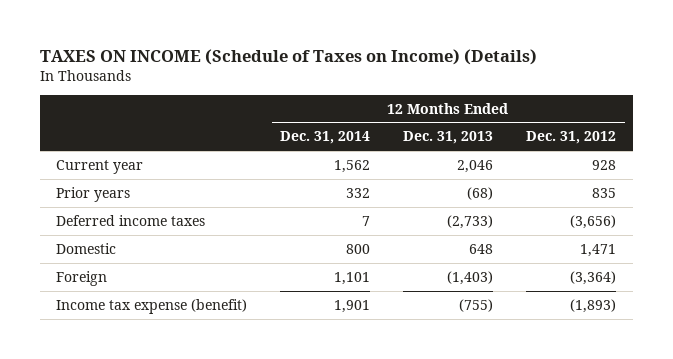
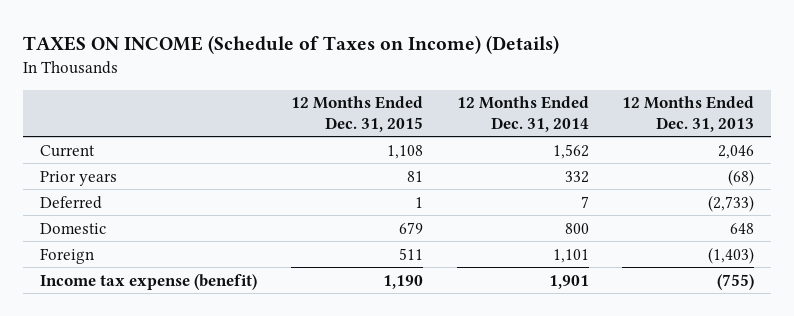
[526,131,617,145] Dec. 31, 2012 -> none
none -> [290,96,423,132] 12 Months Ended Dec. 31, 2015
[56,159,144,174] Current year -> [40,144,96,157] Current
[56,214,206,226] Deferred income taxes -> [40,195,103,209] Deferred

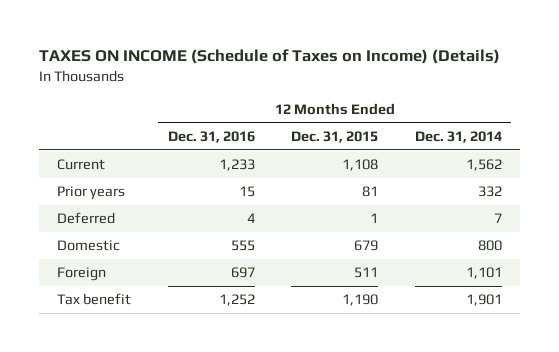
[622,96,755,132] 12 Months Ended Dec. 31, 2013 -> none
none -> [167,130,255,143] Dec. 31, 2016
[40,273,258,290] Income tax expense (benefit) -> [56,293,131,306] Tax benefit

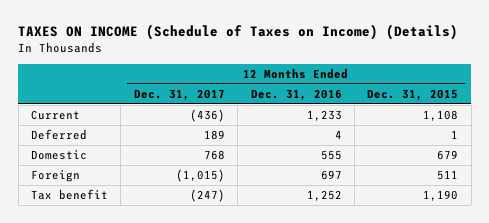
[414,130,502,143] Dec. 31, 2014 -> none
none -> [133,88,225,101] Dec. 31, 2017
[56,186,125,201] Prior years -> none

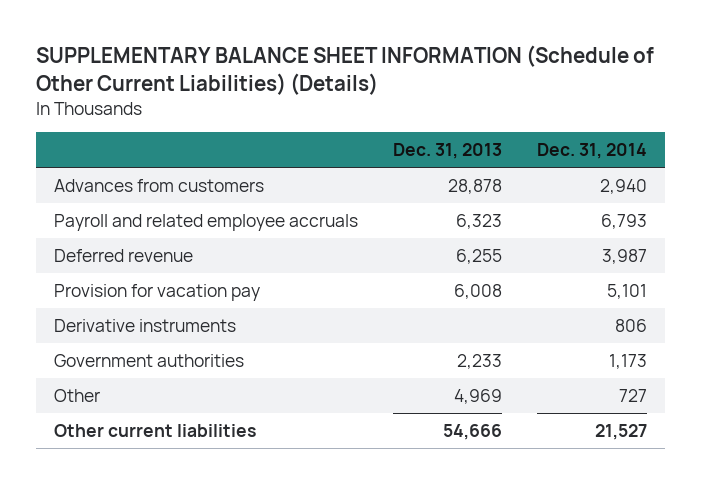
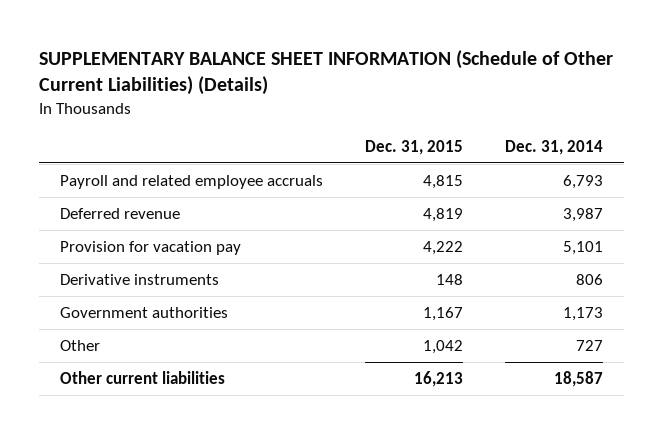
[392,143,502,160] Dec. 31, 2013 -> none
none -> [364,140,463,156] Dec. 31, 2015
[53,178,264,192] Advances from customers -> none
[595,423,648,440] 21,527 -> [553,370,603,387] 18,587

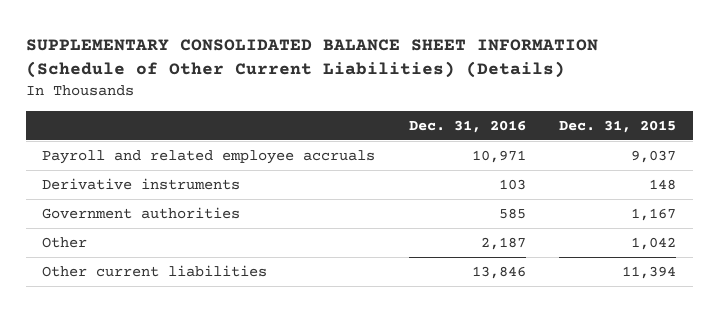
[38,49,613,95] SUPPLEMENTARY BALANCE SHEET INFORMATION (Schedule of Other Current Liabilities) (Details) -> [25,38,598,79] SUPPLEMENTARY CONSOLIDATED BALANCE SHEET INFORMATION (Schedule of Other Current Liabilities) (Details)
[504,140,603,156] Dec. 31, 2014 -> none
none -> [408,119,526,133] Dec. 31, 2016
[59,207,180,219] Deferred revenue -> none
[59,240,241,255] Provision for vacation pay -> none
[422,174,463,189] 4,815 -> [631,149,677,163] 9,037
[413,370,463,387] 16,213 -> [622,265,677,279] 11,394

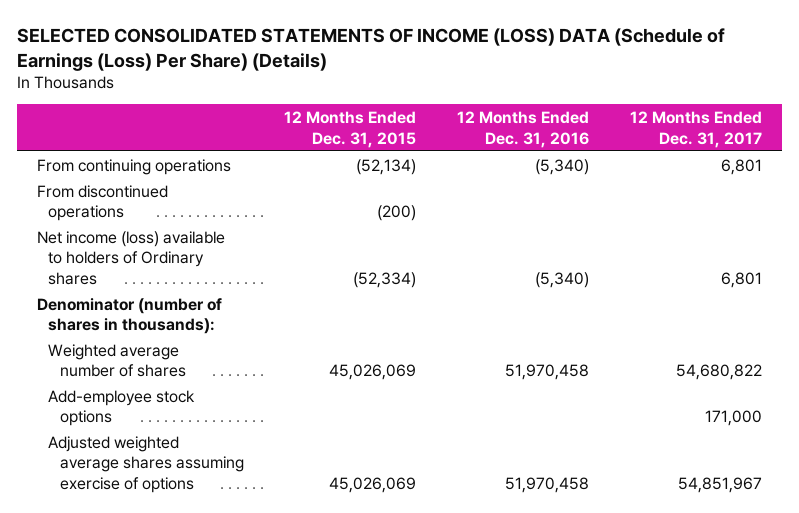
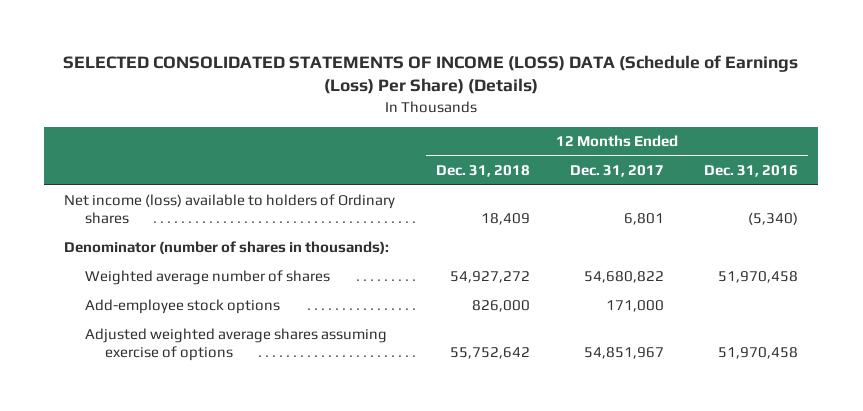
[284,111,417,148] 12 Months Ended Dec. 31, 2015 -> none
none -> [435,164,530,177] Dec. 31, 2018
[36,158,231,175] From continuing operations -> none
[36,184,168,222] From discontinued operations -> none

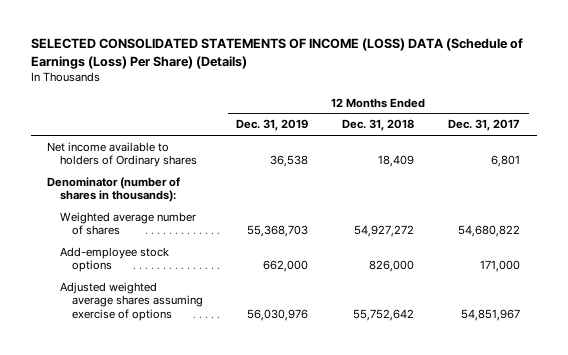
[704,164,799,177] Dec. 31, 2016 -> none
none -> [236,119,309,132] Dec. 31, 2019
[64,194,396,224] Net income (loss) available to holders of Ordinary shares -> [47,141,197,168] Net income available to holders of Ordinary shares

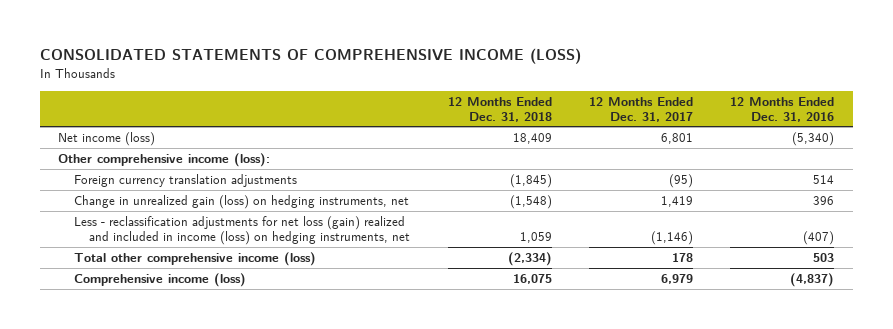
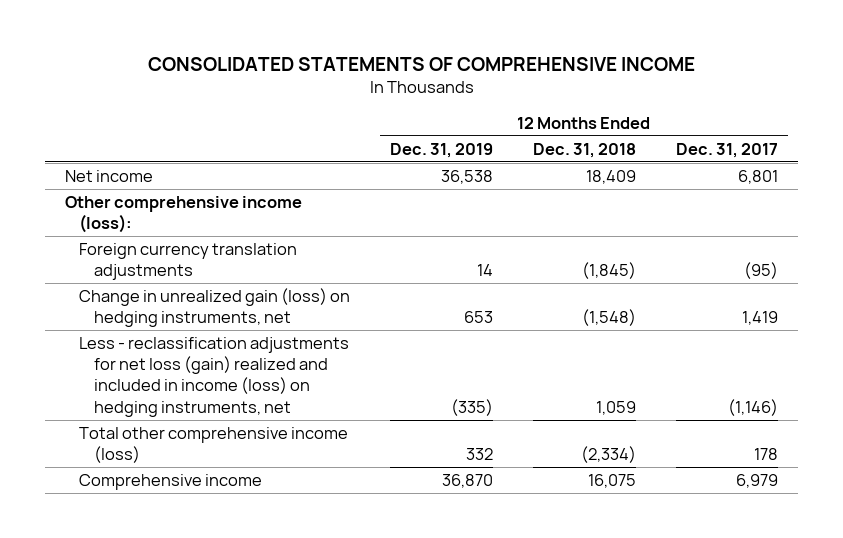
[39,47,581,64] CONSOLIDATED STATEMENTS OF COMPREHENSIVE INCOME (LOSS) -> [147,56,695,71] CONSOLIDATED STATEMENTS OF COMPREHENSIVE INCOME
[730,96,835,122] 12 Months Ended Dec. 31, 2016 -> none
none -> [390,142,494,158] Dec. 31, 2019
[58,131,156,146] Net income (loss) -> [64,170,153,183] Net income
[73,272,246,287] Comprehensive income (loss) -> [79,474,263,491] Comprehensive income

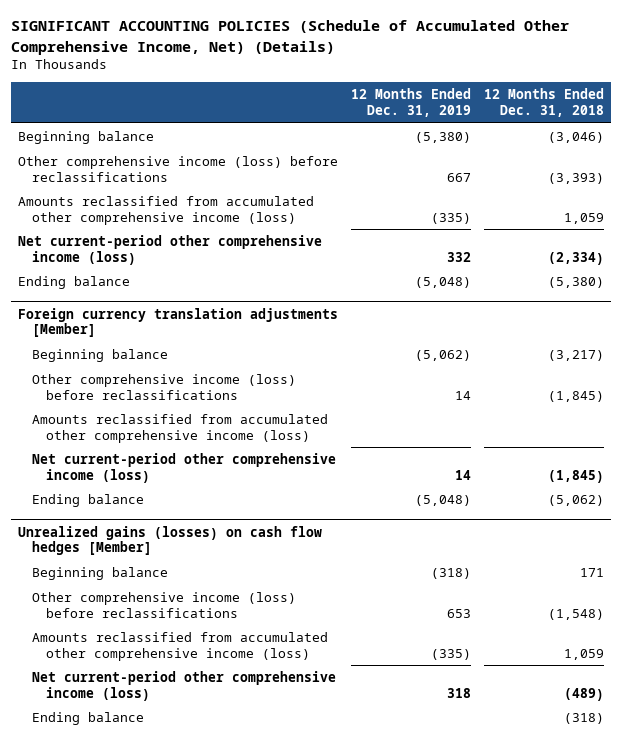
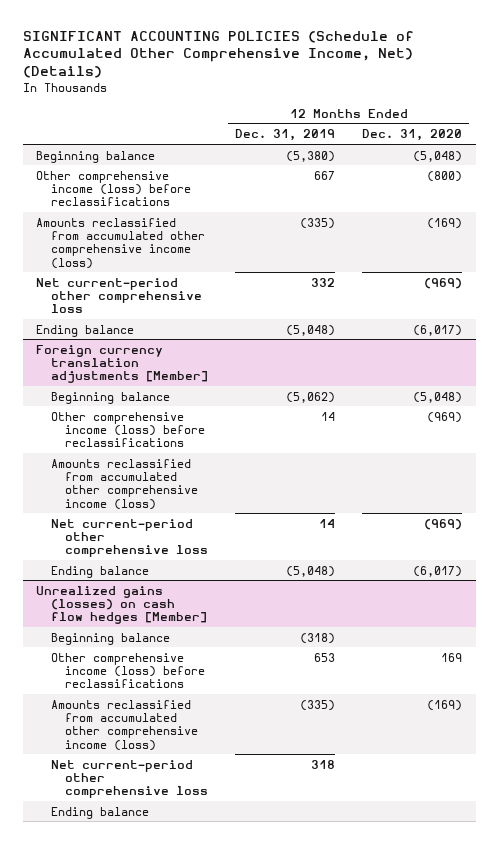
[484,88,605,117] 12 Months Ended Dec. 31, 2018 -> none
none -> [362,129,463,142] Dec. 31, 2020
[17,235,322,265] Net current-period other comprehensive income (loss) -> [36,277,202,314] Net current-period other comprehensive loss
[31,453,336,483] Net current-period other comprehensive income (loss) -> [50,518,209,558] Net current-period other comprehensive loss
[31,671,336,701] Net current-period other comprehensive income (loss) -> [50,759,209,799] Net current-period other comprehensive loss

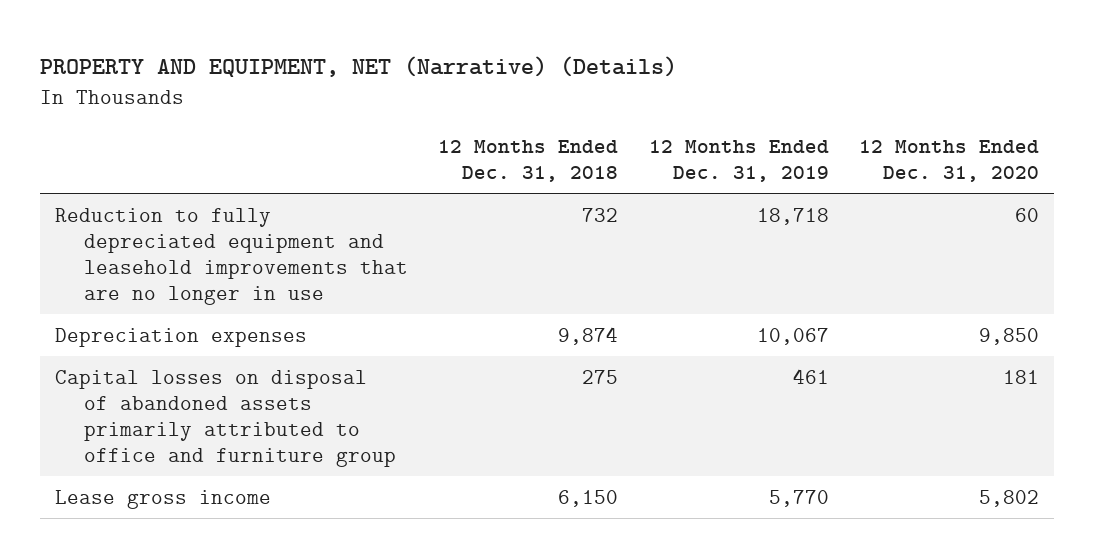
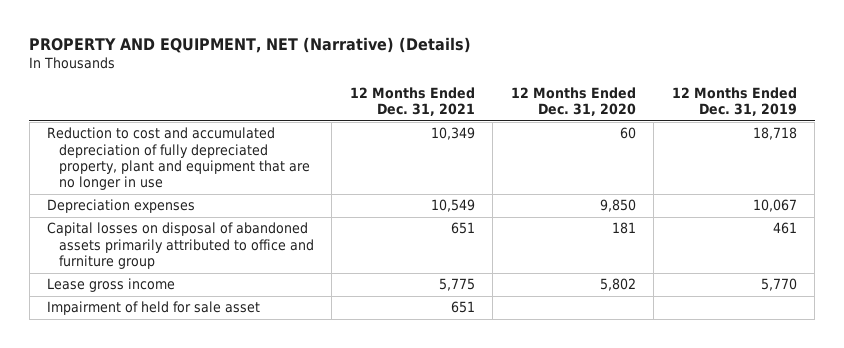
[438,140,619,183] 12 Months Ended Dec. 31, 2018 -> none
none -> [349,87,475,117] 12 Months Ended Dec. 31, 2021
[55,207,409,305] Reduction to fully depreciated equipment and leasehold improvements that are no longer in use -> [46,127,310,191] Reduction to cost and accumulated depreciation of fully depreciated property, plant and equipment that are no longer in use
none -> [46,301,260,316] Impairment of held for sale asset

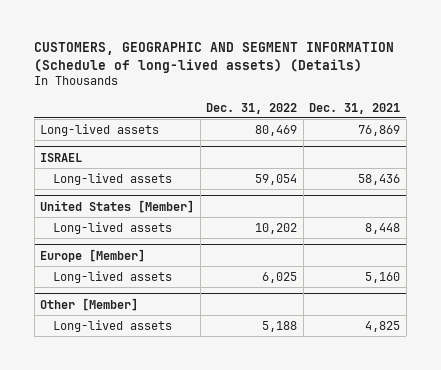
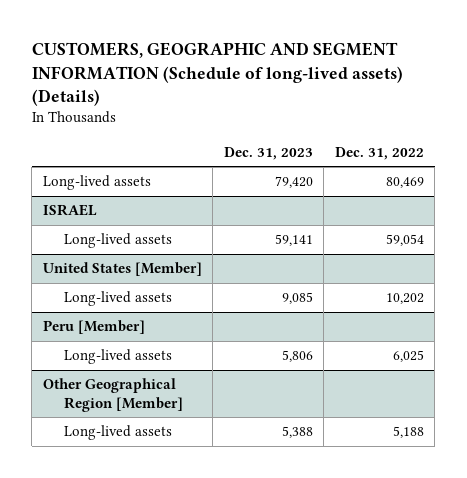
[309,102,401,114] Dec. 31, 2021 -> none
none -> [223,146,313,160] Dec. 31, 2023
[40,248,146,262] Europe [Member] -> none
none -> [42,320,145,335] Peru [Member]
[40,297,139,311] Other [Member] -> [42,378,184,412] Other Geographical Region [Member]

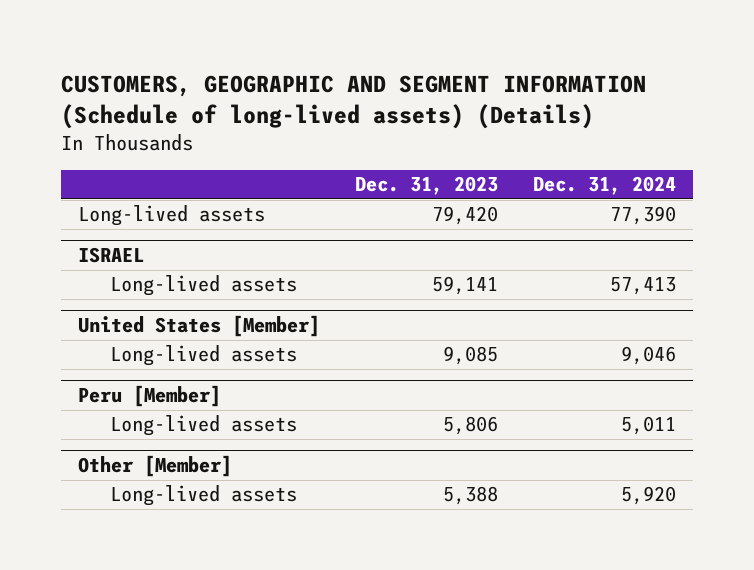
[334,146,424,160] Dec. 31, 2022 -> none
none -> [532,176,676,196] Dec. 31, 2024
[42,378,184,412] Other Geographical Region [Member] -> [78,455,233,478] Other [Member]

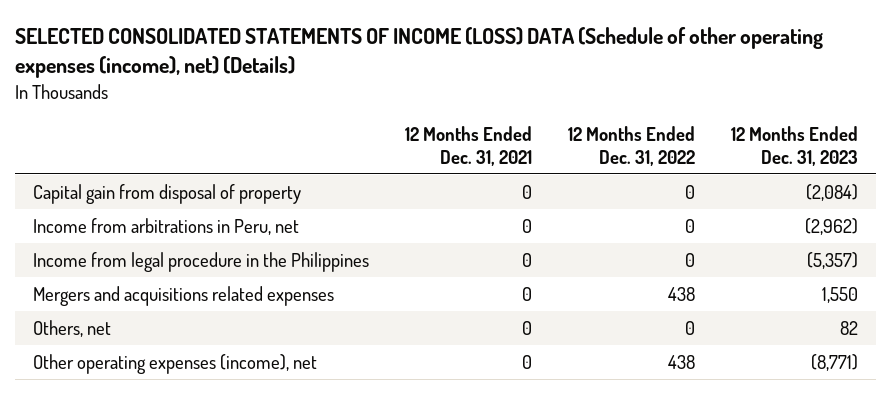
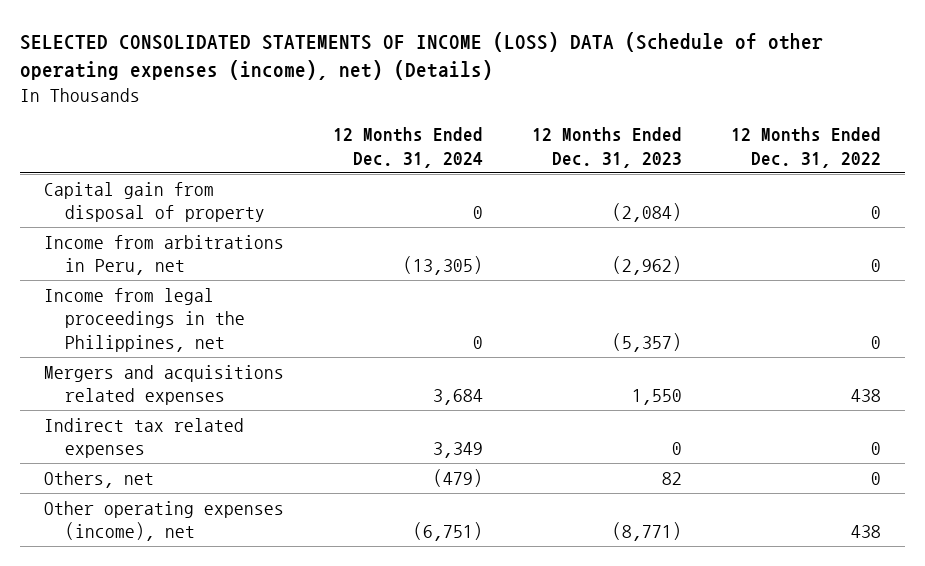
[405,126,533,166] 12 Months Ended Dec. 31, 2021 -> none
none -> [333,127,484,168] 12 Months Ended Dec. 31, 2024
[33,251,370,272] Income from legal procedure in the Philippines -> [44,287,245,352] Income from legal proceedings in the Philippines, net
none -> [44,417,245,459] Indirect tax related expenses

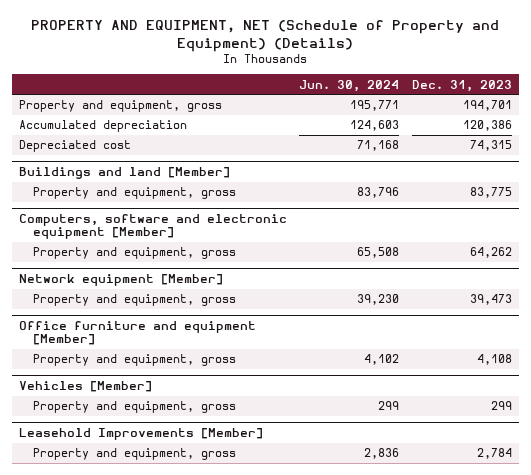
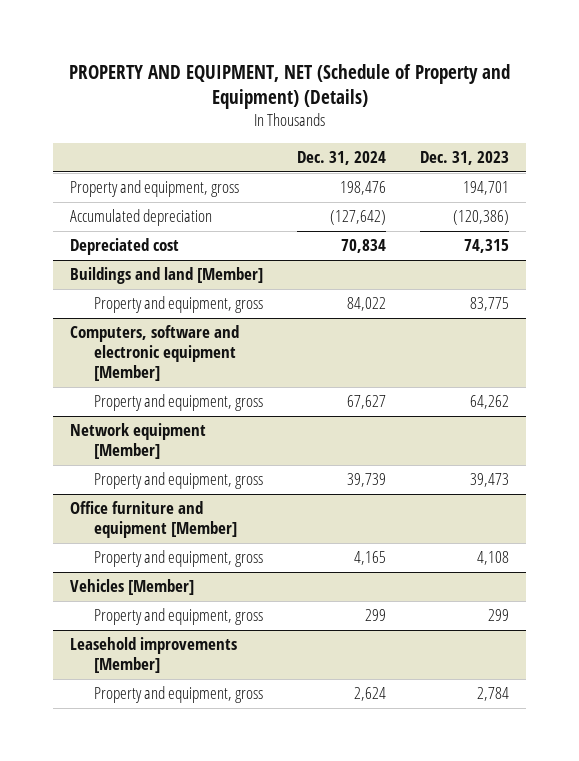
[299,79,400,92] Jun. 30, 2024 -> none
none -> [297,151,387,166] Dec. 31, 2024
[463,120,513,132] 120,386 -> [453,210,510,226] (120,386)
[18,427,263,440] Leasehold Improvements [Member] -> [70,637,238,674] Leasehold improvements [Member]

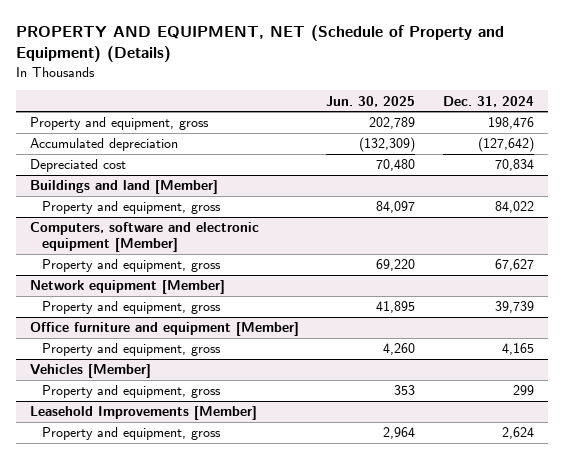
[420,151,510,166] Dec. 31, 2023 -> none
none -> [326,95,416,107] Jun. 30, 2025
[70,637,238,674] Leasehold improvements [Member] -> [29,406,257,421] Leasehold Improvements [Member]

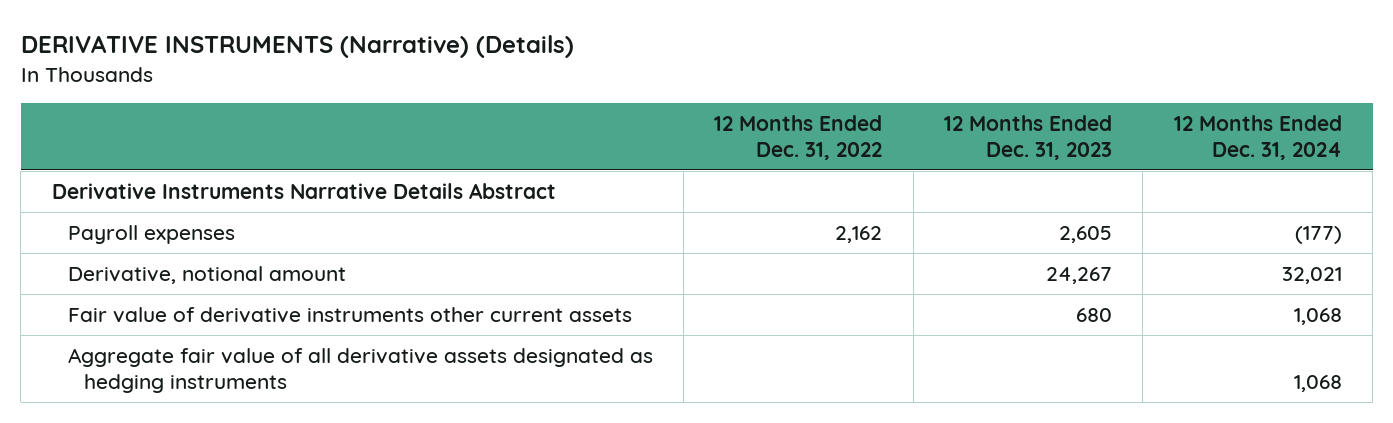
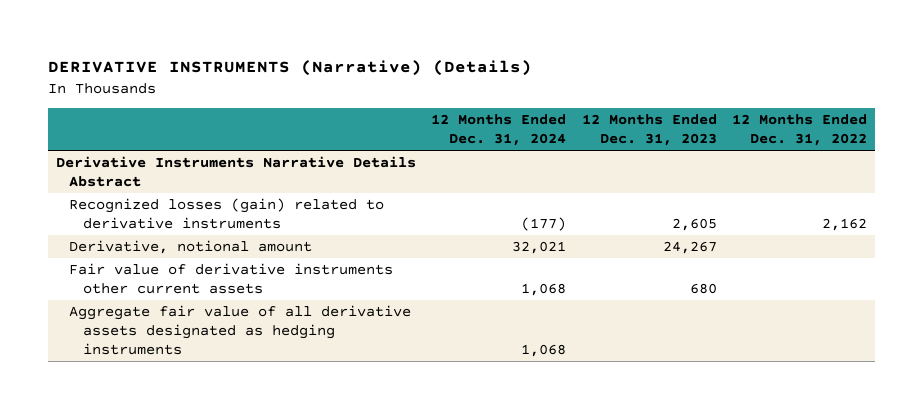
[67,225,235,245] Payroll expenses -> [69,198,385,230] Recognized losses (gain) related to derivative instruments

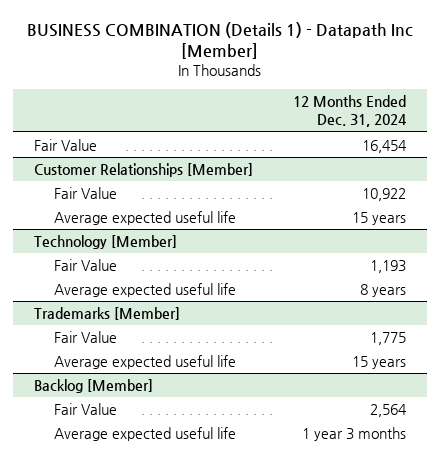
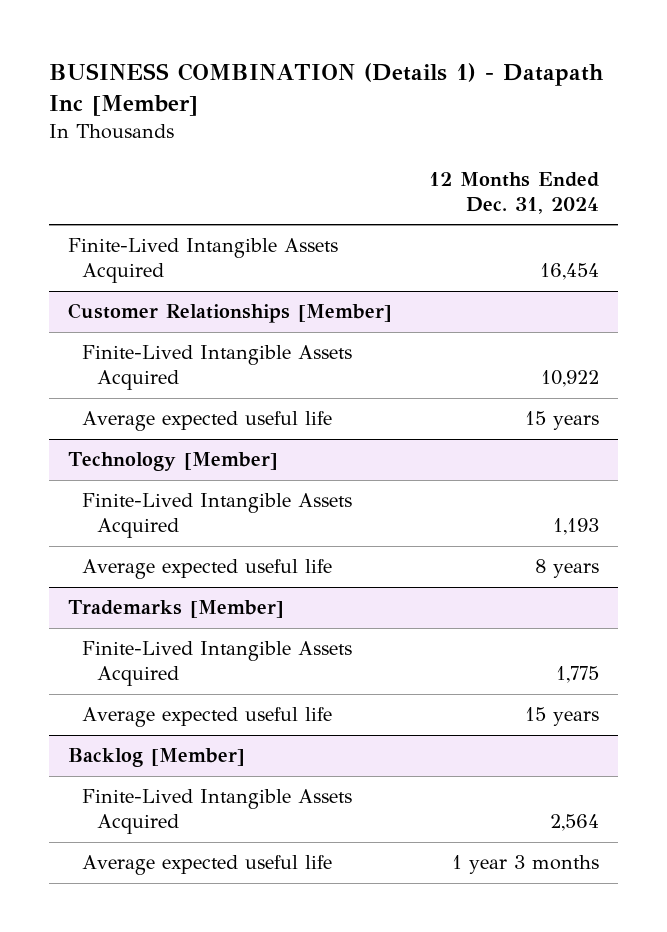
[33,139,97,152] Fair Value -> [67,238,338,284] Finite-Lived Intangible Assets Acquired
[53,187,117,200] Fair Value -> [82,345,353,391] Finite-Lived Intangible Assets Acquired
[53,259,117,272] Fair Value -> [82,493,353,539] Finite-Lived Intangible Assets Acquired
[53,331,117,344] Fair Value -> [82,641,353,687] Finite-Lived Intangible Assets Acquired
[53,403,117,416] Fair Value -> [82,789,353,835] Finite-Lived Intangible Assets Acquired

